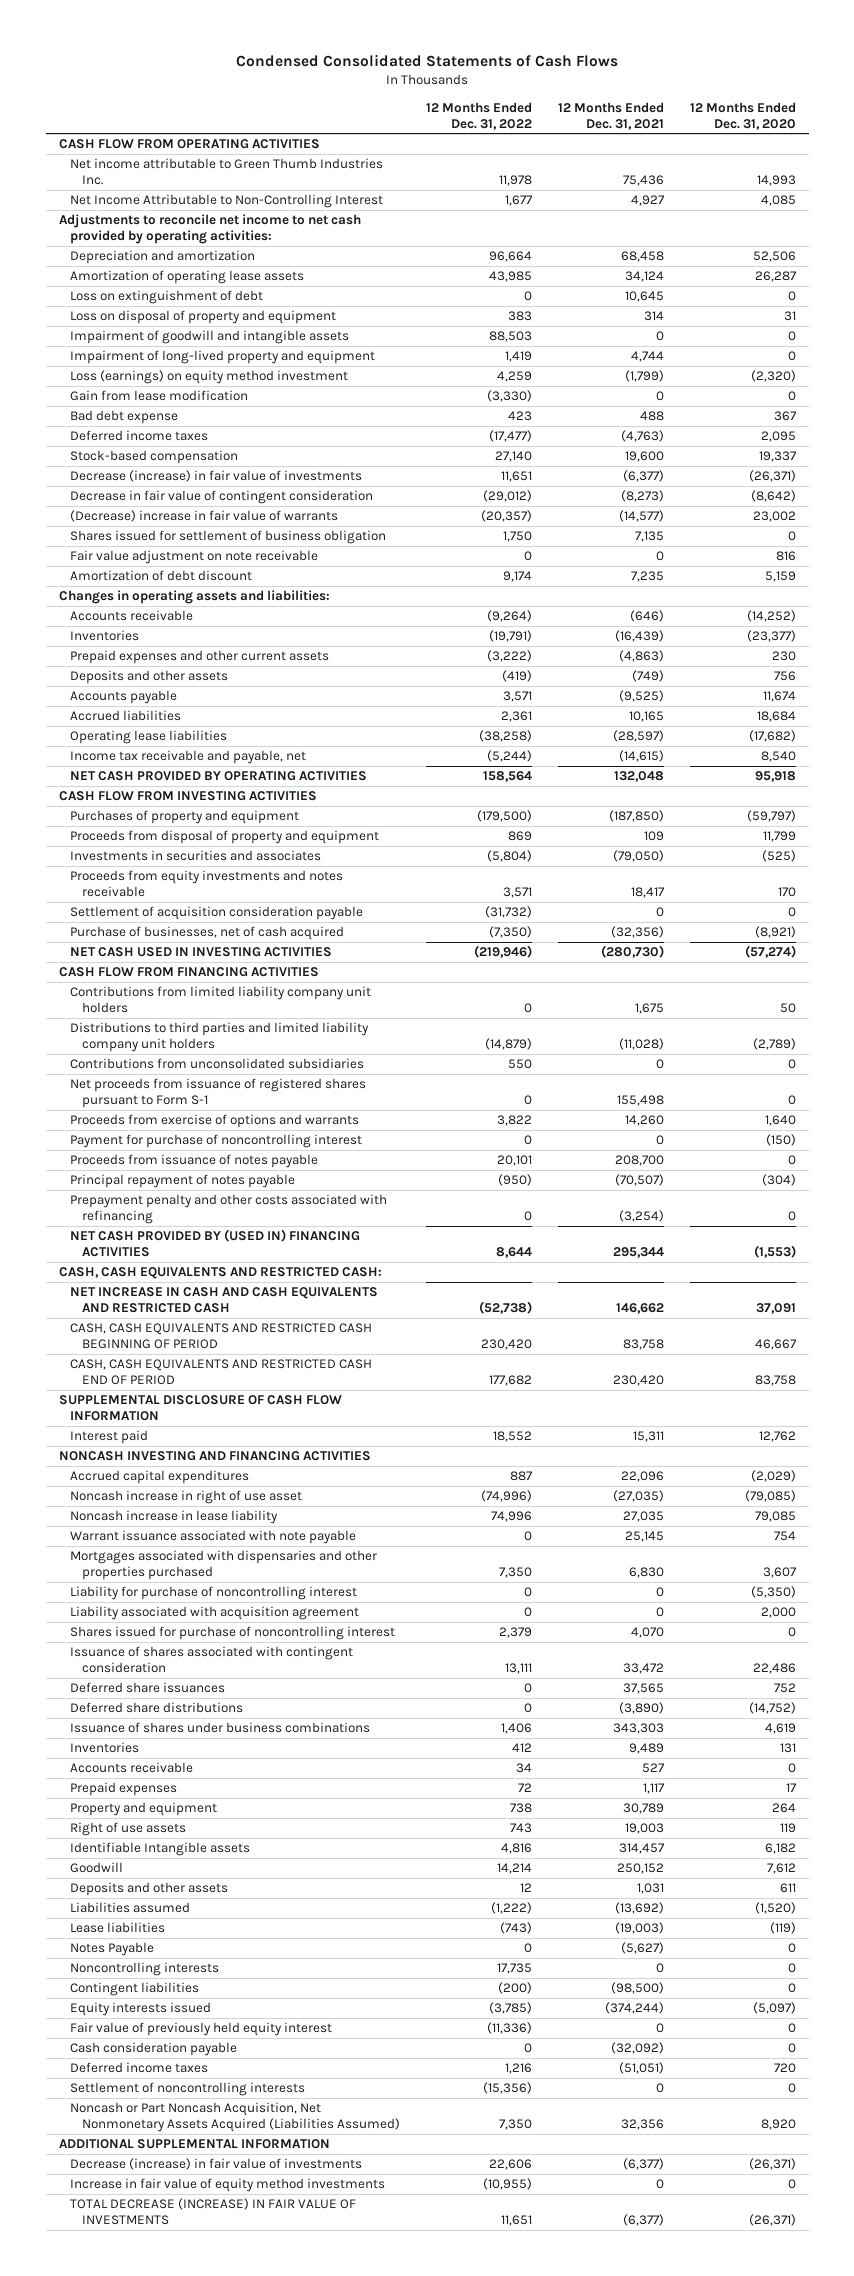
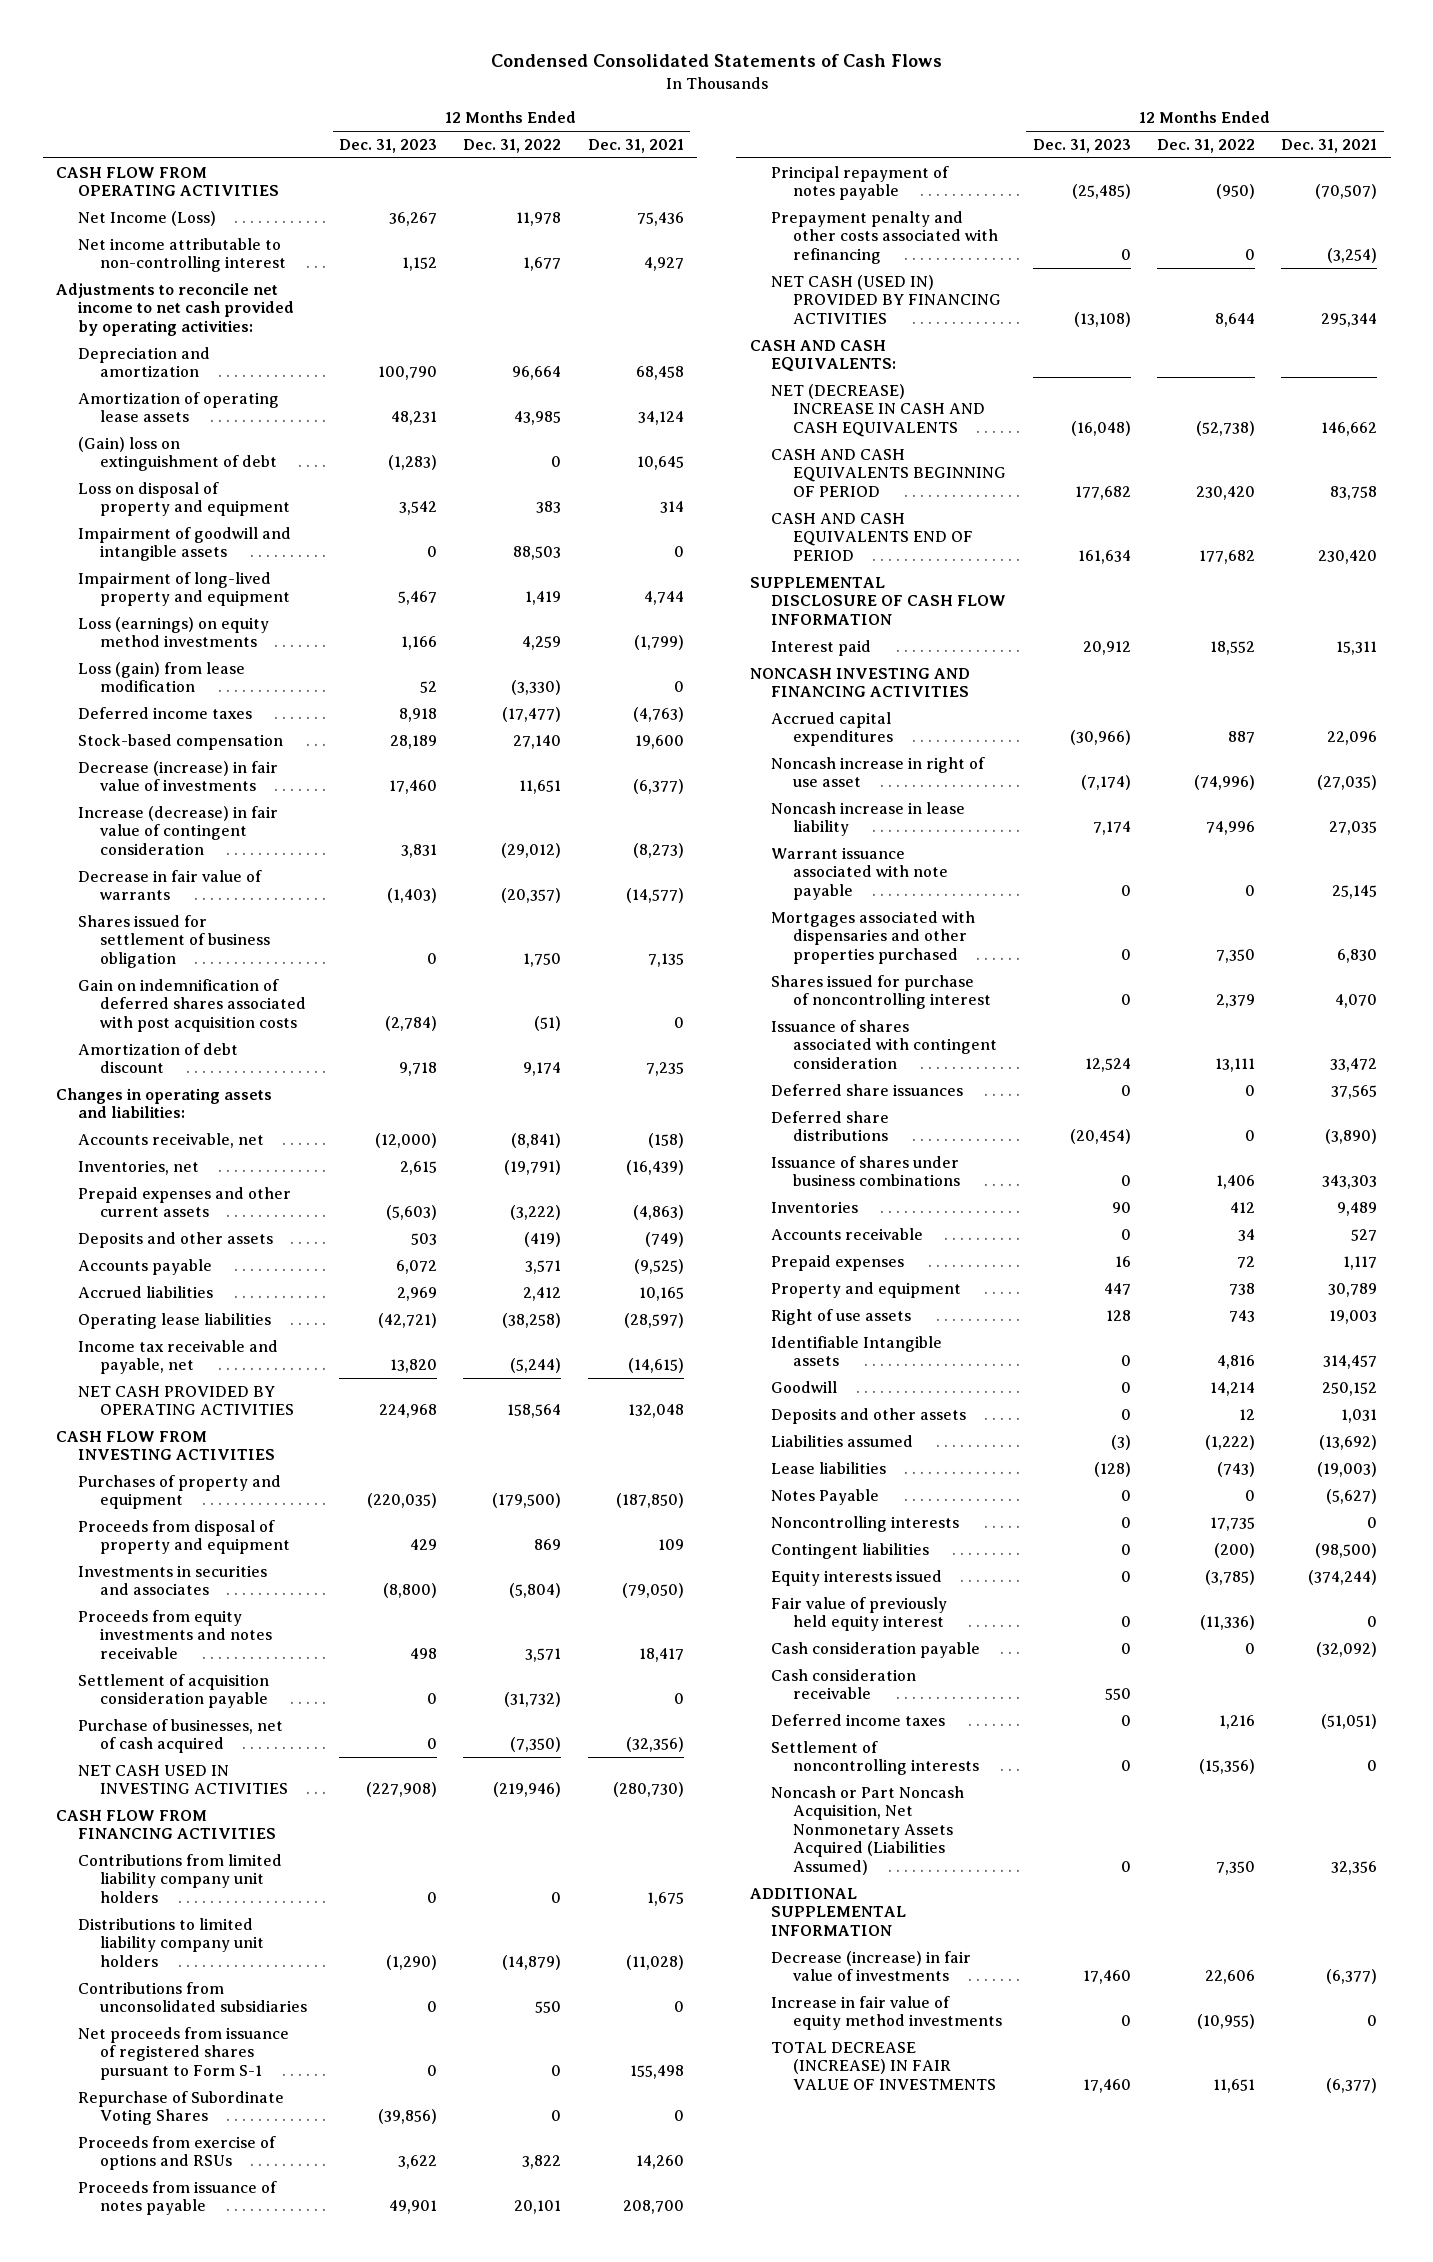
[689,101,796,130] 12 Months Ended Dec. 31, 2020 -> none
none -> [339,138,438,153] Dec. 31, 2023
[70,158,384,186] Net income attributable to Green Thumb Industries Inc. -> [77,210,216,226] Net Income (Loss)
[70,194,384,209] Net Income Attributable to Non-Controlling Interest -> [77,237,286,273] Net income attributable to non-controlling interest
[70,290,264,305] Loss on extinguishment of debt -> [77,436,277,472] (Gain) loss on extinguishment of debt
[70,410,179,425] Bad debt expense -> none
[70,370,349,385] Loss (earnings) on equity method investment -> [77,616,269,648] Loss (earnings) on equity method investments
[70,390,249,402] Gain from lease modification -> [77,661,245,693] Loss (gain) from lease modification
[70,490,374,505] Decrease in fair value of contingent consideration -> [77,805,278,855] Increase (decrease) in fair value of contingent consideration
[70,510,339,523] (Decrease) increase in fair value of warrants -> [77,869,262,901] Decrease in fair value of warrants
[70,550,319,565] Fair value adjustment on note receivable -> none
none -> [77,978,306,1032] Gain on indemnification of deferred shares associated with post acquisition costs
[70,610,194,622] Accounts receivable -> [77,1132,264,1148] Accounts receivable, net
[486,610,532,623] (9,264) -> [511,1132,562,1148] (8,841)
[629,610,664,623] (646) -> [647,1132,684,1148] (158)
[70,630,140,642] Inventories -> [77,1159,199,1175] Inventories, net
[500,711,532,723] 2,361 -> [523,1286,562,1301] 2,412
[70,1022,370,1053] Distributions to third parties and limited liability company unit holders -> [77,1917,264,1967] Distributions to limited liability company unit holders
[70,1134,363,1149] Payment for purchase of noncontrolling interest -> none
none -> [77,2090,284,2126] Repurchase of Subordinate Voting Shares
[70,1114,360,1129] Proceeds from exercise of options and warrants -> [77,2135,276,2171] Proceeds from exercise of options and RSUs
[70,1229,361,1258] NET CASH PROVIDED BY (USED IN) FINANCING ACTIVITIES -> [771,274,1002,324] NET CASH (USED IN) PROVIDED BY FINANCING ACTIVITIES
[58,1267,382,1280] CASH, CASH EQUIVALENTS AND RESTRICTED CASH: -> [749,339,897,373] CASH AND CASH EQUIVALENTS:
[70,1287,379,1314] NET INCREASE IN CASH AND CASH EQUIVALENTS AND RESTRICTED CASH -> [771,383,986,437] NET (DECREASE) INCREASE IN CASH AND CASH EQUIVALENTS
[70,1323,373,1350] CASH, CASH EQUIVALENTS AND RESTRICTED CASH BEGINNING OF PERIOD -> [771,448,1007,497] CASH AND CASH EQUIVALENTS BEGINNING OF PERIOD
[70,1359,373,1386] CASH, CASH EQUIVALENTS AND RESTRICTED CASH END OF PERIOD -> [771,512,974,561] CASH AND CASH EQUIVALENTS END OF PERIOD
[70,1586,358,1601] Liability for purchase of noncontrolling interest -> none
[70,1606,360,1621] Liability associated with acquisition agreement -> none
none -> [771,1668,917,1700] Cash consideration receivable

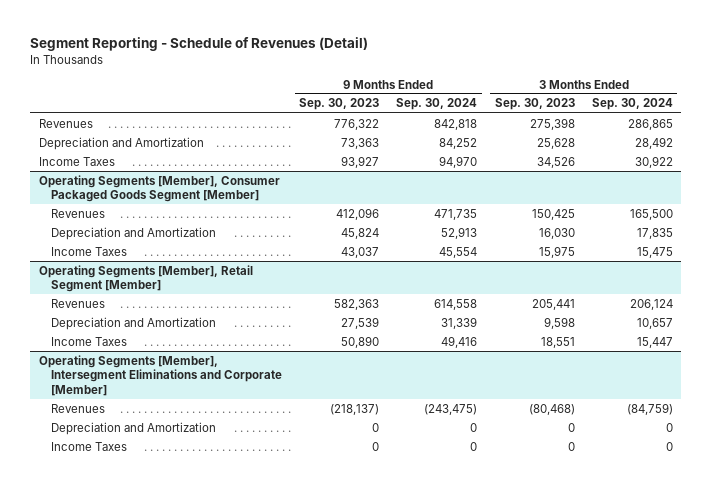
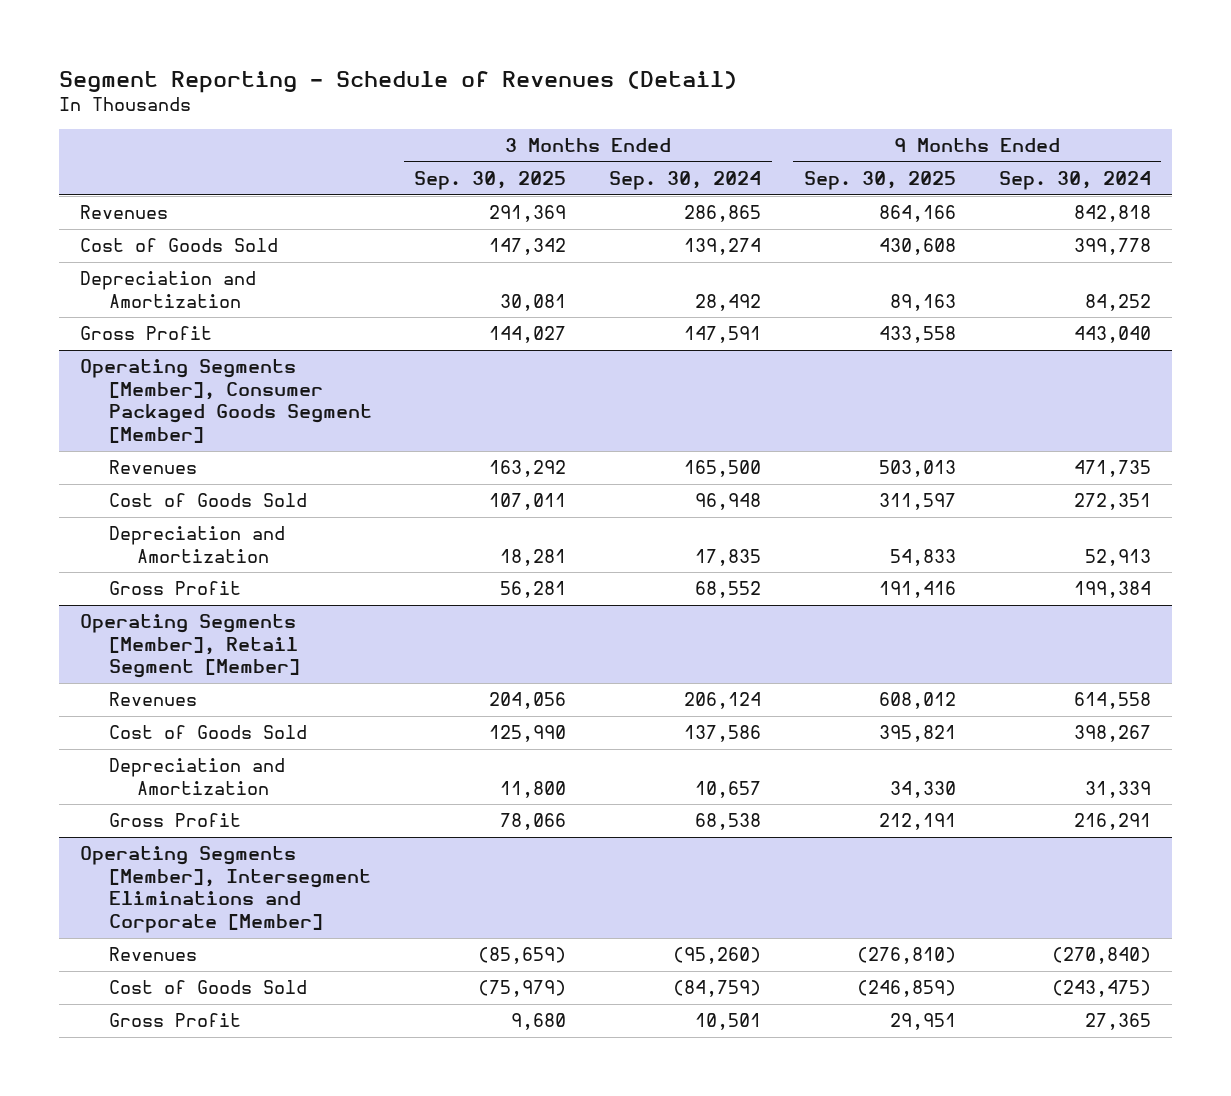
[299,98,380,111] Sep. 30, 2023 -> none
[494,98,575,111] Sep. 30, 2023 -> none
none -> [414,171,567,191] Sep. 30, 2025
none -> [803,171,956,191] Sep. 30, 2025
none -> [80,238,279,253] Cost of Goods Sold
[38,156,115,166] Income Taxes -> none
none -> [80,326,213,341] Gross Profit
none -> [108,493,307,508] Cost of Goods Sold
[50,246,127,256] Income Taxes -> none
none -> [108,581,241,596] Gross Profit
none -> [108,725,307,740] Cost of Goods Sold
[50,336,127,346] Income Taxes -> none
none -> [108,813,241,828] Gross Profit
[50,421,216,435] Depreciation and Amortization -> none
[50,441,127,451] Income Taxes -> none
[424,403,478,415] (243,475) -> [1051,947,1151,965] (270,840)
[626,402,673,415] (84,759) -> [673,947,762,965] (95,260)
none -> [108,980,307,995] Cost of Goods Sold
none -> [108,1013,241,1028] Gross Profit

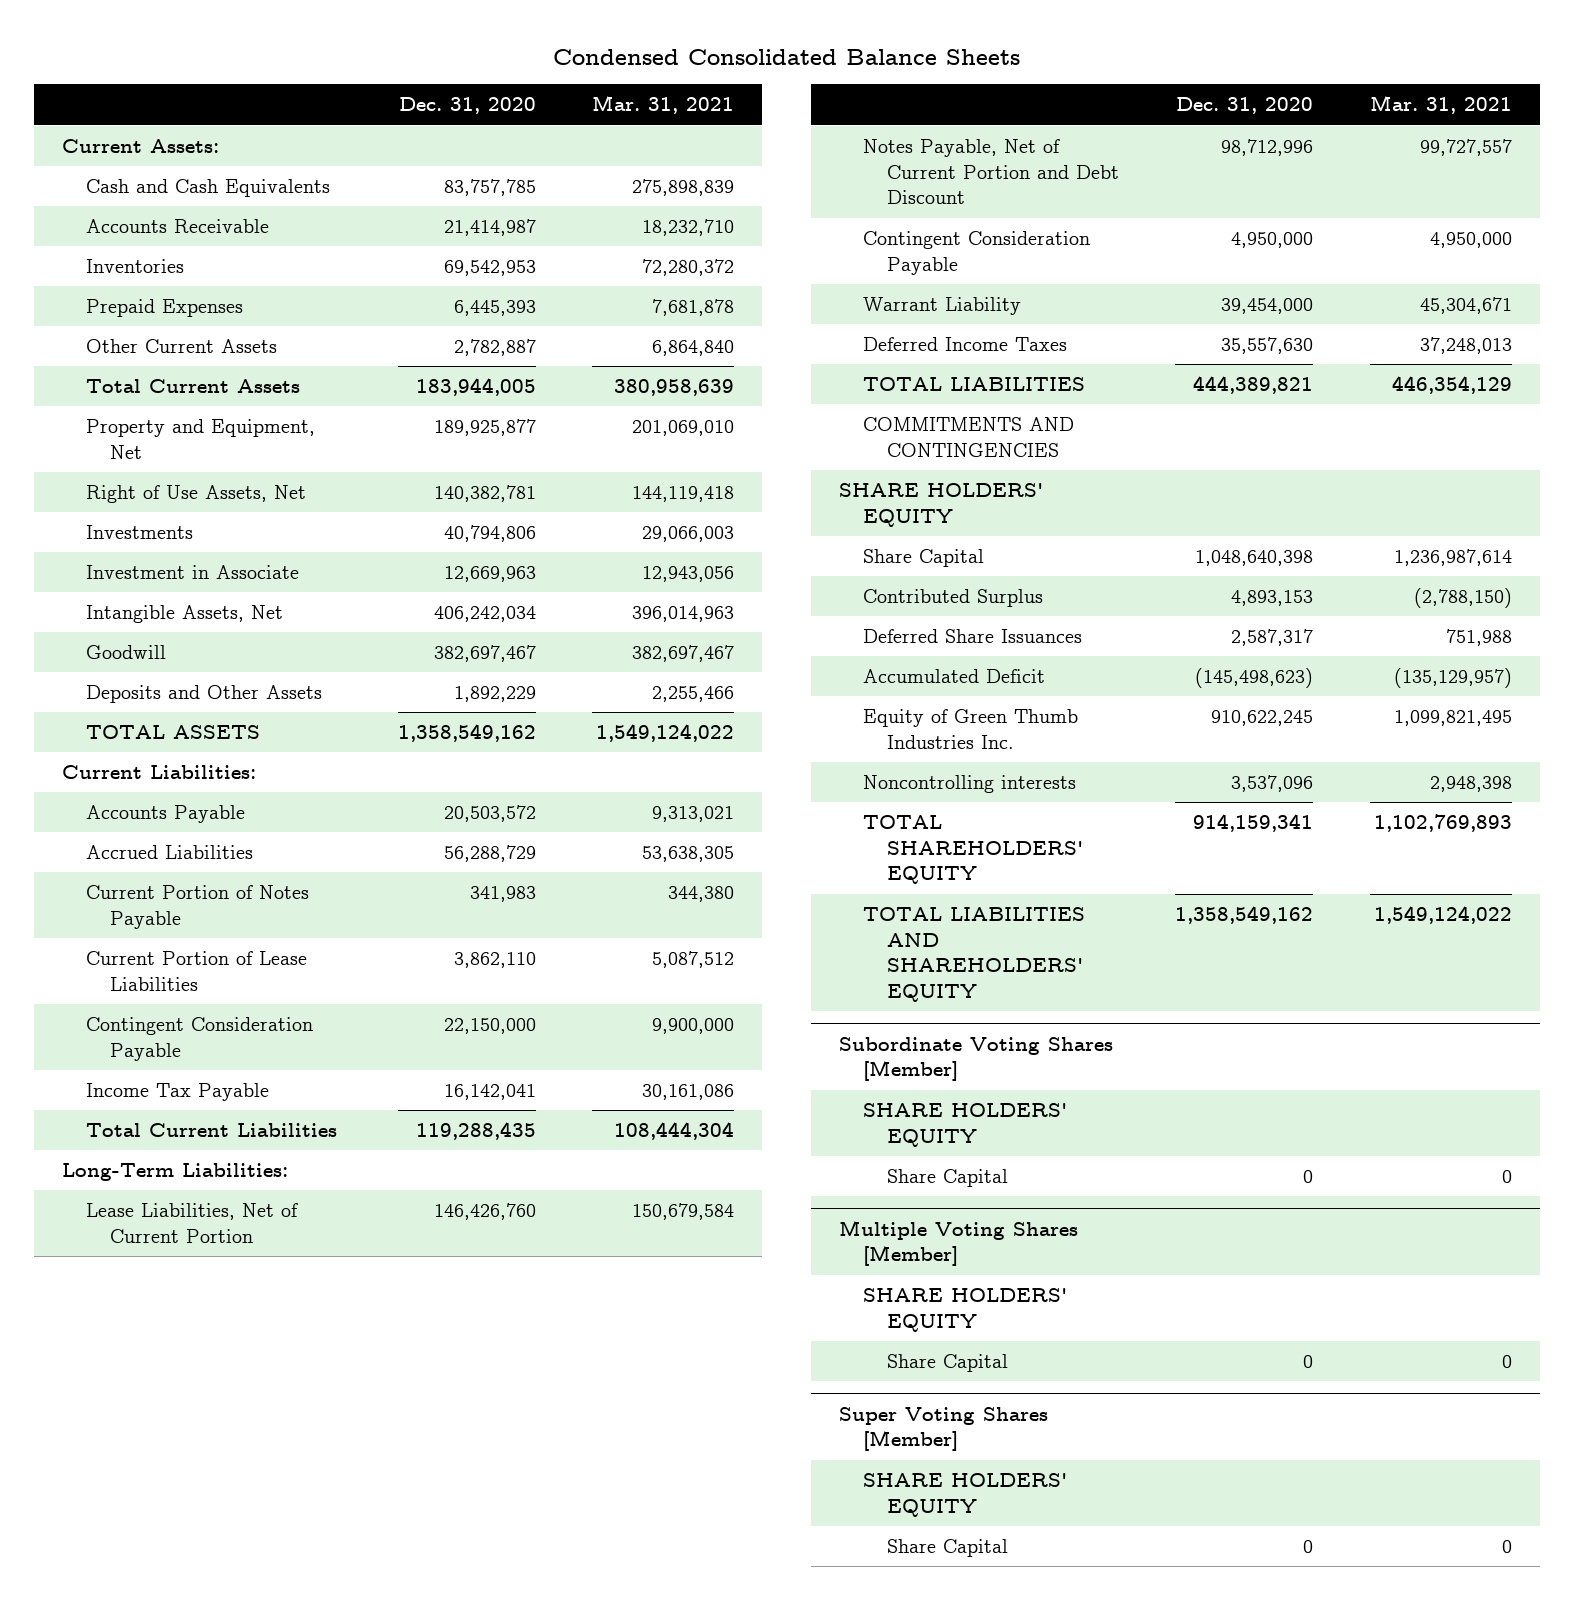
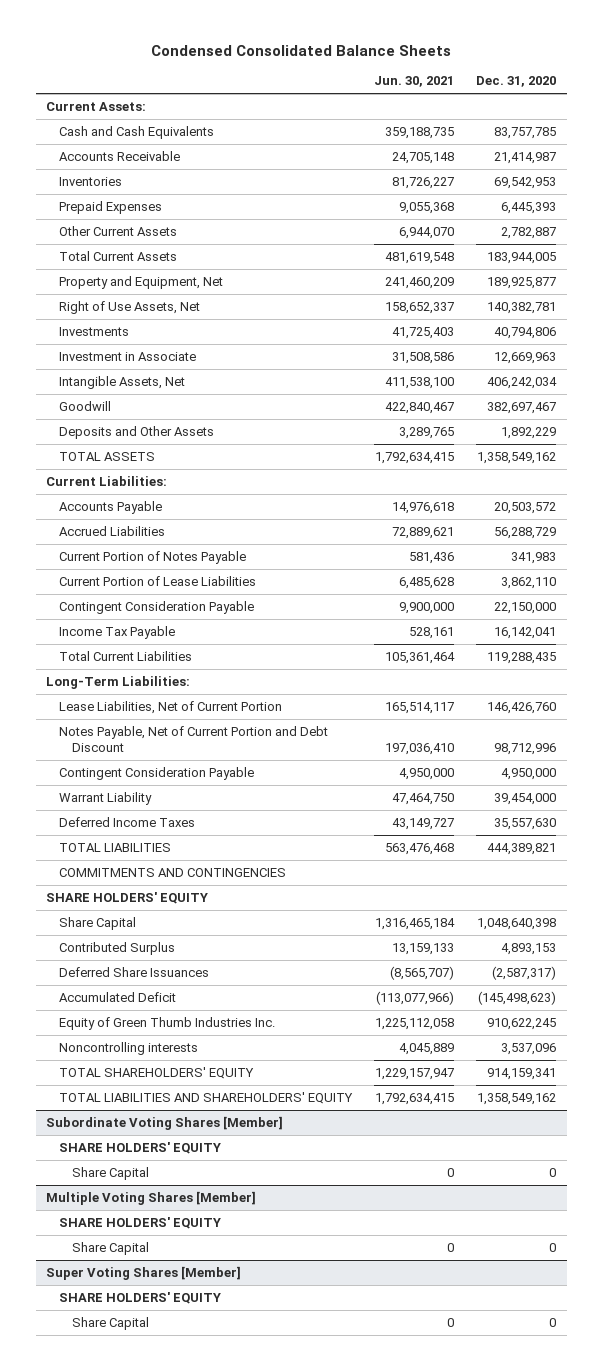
[591,95,734,115] Mar. 31, 2021 -> none
none -> [374,76,455,88] Jun. 30, 2021
[1231,629,1314,647] 2,587,317 -> [491,965,556,980] (2,587,317)

